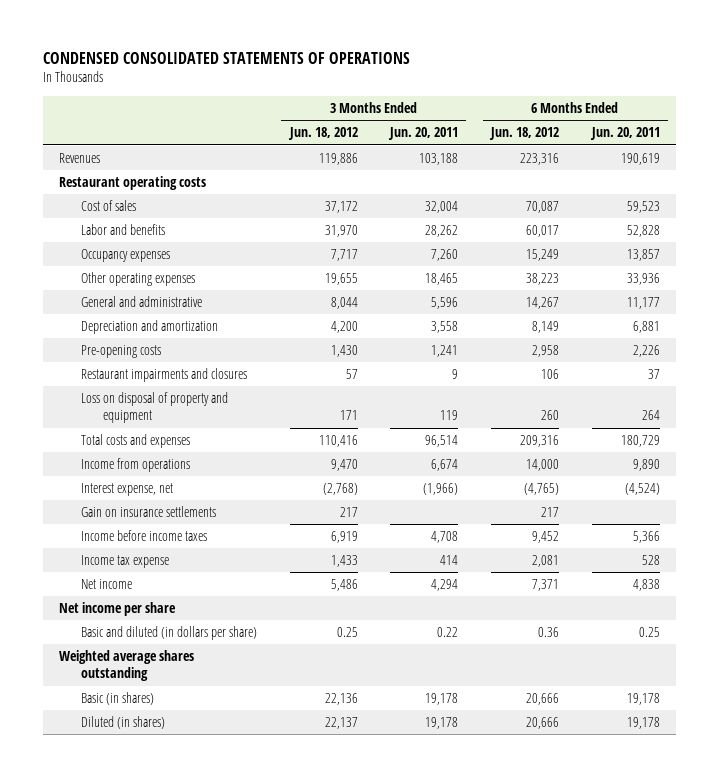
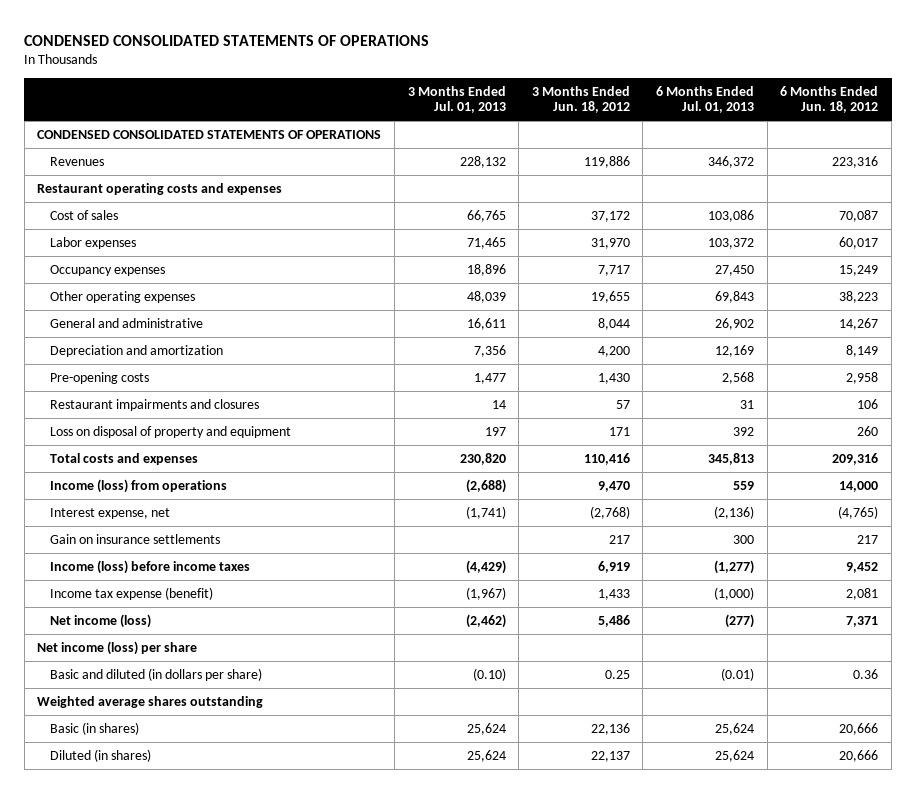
[388,127,459,141] Jun. 20, 2011 -> none
[589,127,660,141] Jun. 20, 2011 -> none
none -> [407,85,506,114] 3 Months Ended Jul. 01, 2013
none -> [656,85,755,114] 6 Months Ended Jul. 01, 2013
none -> [37,129,382,139] CONDENSED CONSOLIDATED STATEMENTS OF OPERATIONS
[59,176,207,191] Restaurant operating costs -> [37,182,283,195] Restaurant operating costs and expenses
[80,224,165,236] Labor and benefits -> [49,236,136,249] Labor expenses
[80,458,190,473] Income from operations -> [49,478,227,493] Income (loss) from operations
[80,530,207,542] Income before income taxes -> [49,559,250,574] Income (loss) before income taxes
[80,555,169,569] Income tax expense -> [49,586,213,600] Income tax expense (benefit)
[80,579,132,590] Net income -> [49,613,151,628] Net income (loss)
[59,602,177,617] Net income per share -> [37,640,198,655] Net income (loss) per share

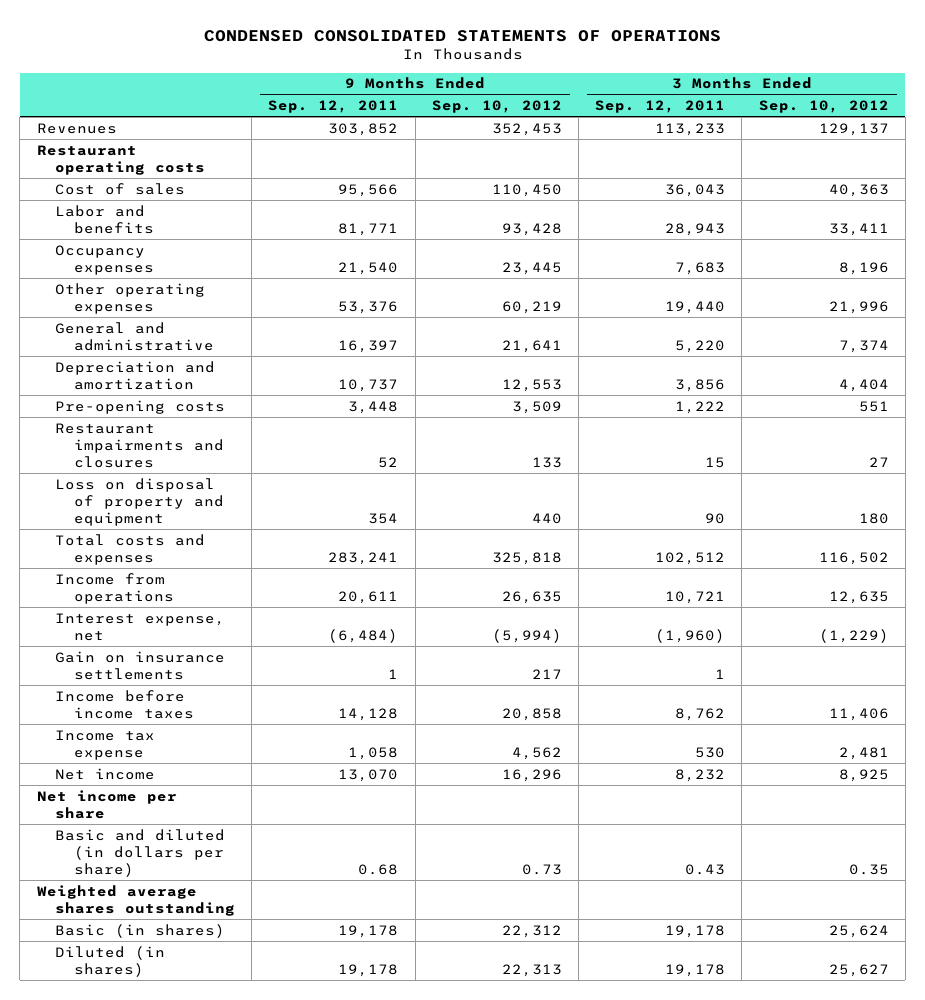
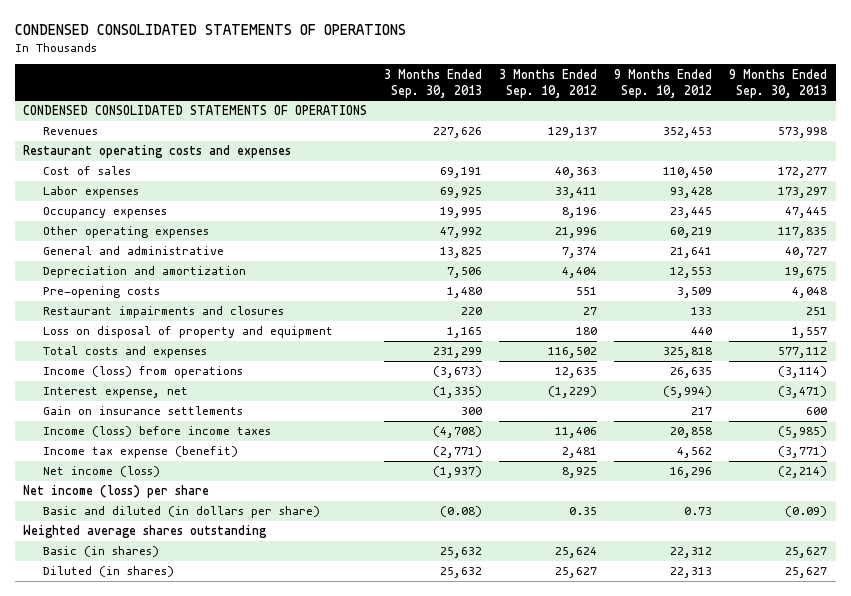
[268,100,399,114] Sep. 12, 2011 -> none
[595,100,726,114] Sep. 12, 2011 -> none
none -> [384,68,483,98] 3 Months Ended Sep. 30, 2013
none -> [729,68,828,98] 9 Months Ended Sep. 30, 2013
none -> [23,105,368,116] CONDENSED CONSOLIDATED STATEMENTS OF OPERATIONS
[36,144,206,175] Restaurant operating costs -> [23,145,292,159] Restaurant operating costs and expenses
[55,204,154,234] Labor and benefits -> [43,186,140,199] Labor expenses
[55,572,174,604] Income from operations -> [43,366,244,379] Income (loss) from operations
[55,689,194,719] Income before income taxes -> [43,426,272,438] Income (loss) before income taxes
[55,729,156,760] Income tax expense -> [43,446,239,459] Income tax expense (benefit)
[55,767,156,780] Net income -> [43,466,161,478] Net income (loss)
[36,789,177,819] Net income per share -> [23,485,210,499] Net income (loss) per share

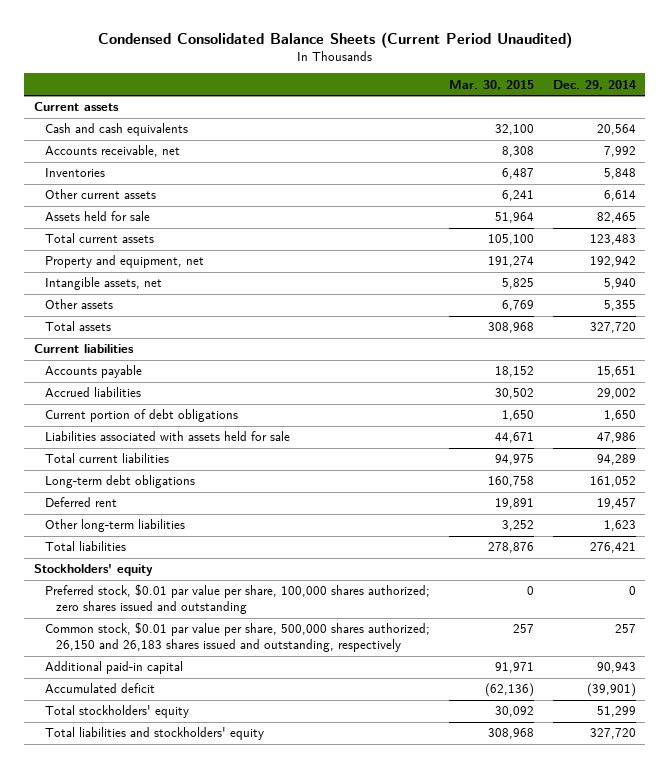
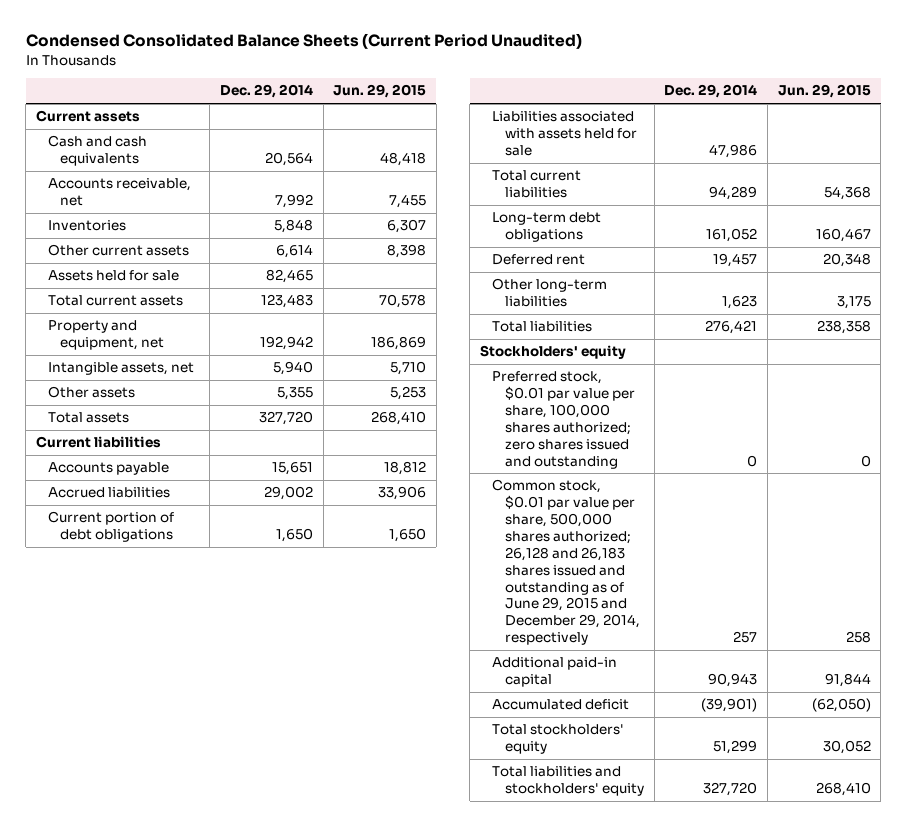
[448,79,534,90] Mar. 30, 2015 -> none
none -> [333,84,427,99] Jun. 29, 2015
[44,622,430,653] Common stock, $0.01 par value per share, 500,000 shares authorized; 26,150 and 26,183 shares issued and outstanding, respectively -> [492,479,640,646] Common stock, $0.01 par value per share, 500,000 shares authorized; 26,128 and 26,183 shares issued and outstanding as of June 29, 2015 and December 29, 2014, respectively

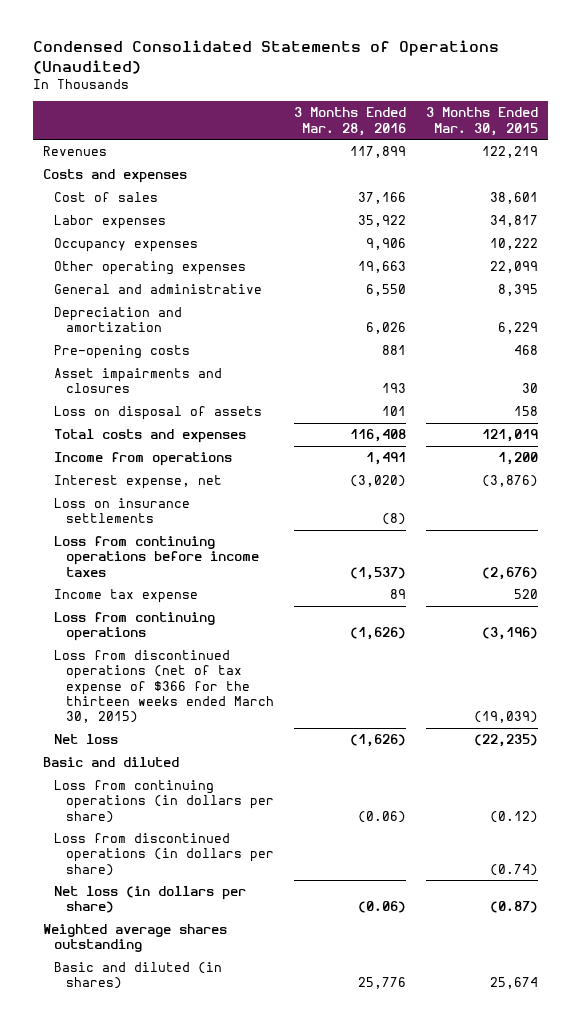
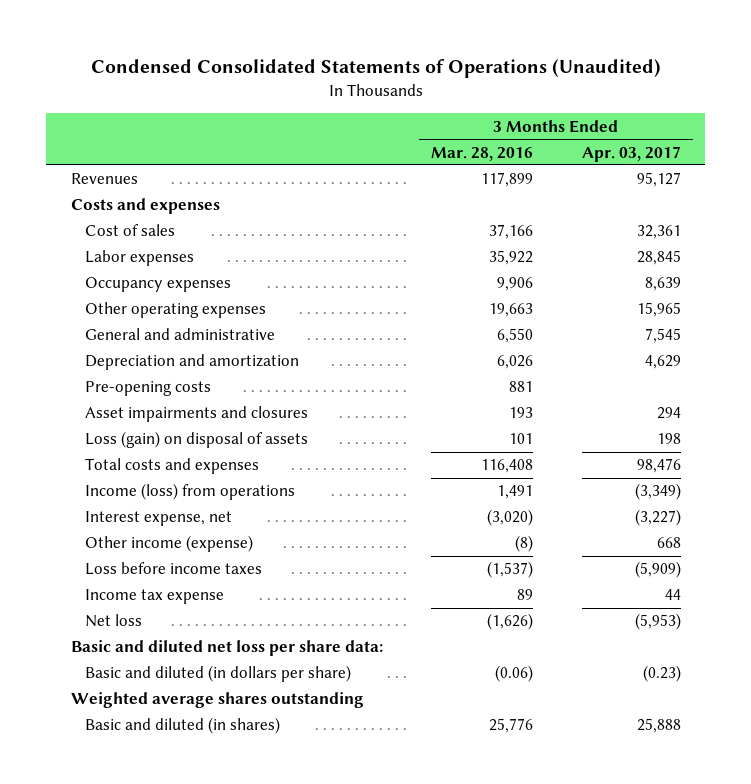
[426,107,539,136] 3 Months Ended Mar. 30, 2015 -> none
none -> [581,145,681,162] Apr. 03, 2017
[54,406,263,421] Loss on disposal of assets -> [85,431,309,449] Loss (gain) on disposal of assets
[54,452,233,467] Income from operations -> [85,483,296,501] Income (loss) from operations
[54,498,191,524] Loss on insurance settlements -> [85,535,254,553] Other income (expense)
[54,536,259,577] Loss from continuing operations before income taxes -> [85,562,263,576] Loss before income taxes
[54,612,216,642] Loss from continuing operations -> none
[54,650,274,724] Loss from discontinued operations (net of tax expense of $366 for the thirteen weeks ended March 30, 2015) -> none
[54,780,274,823] Loss from continuing operations (in dollars per share) -> none
[54,833,274,876] Loss from discontinued operations (in dollars per share) -> none
[42,757,179,768] Basic and diluted -> [70,640,383,657] Basic and diluted net loss per share data:
[54,886,247,914] Net loss (in dollars per share) -> [85,665,352,683] Basic and diluted (in dollars per share)

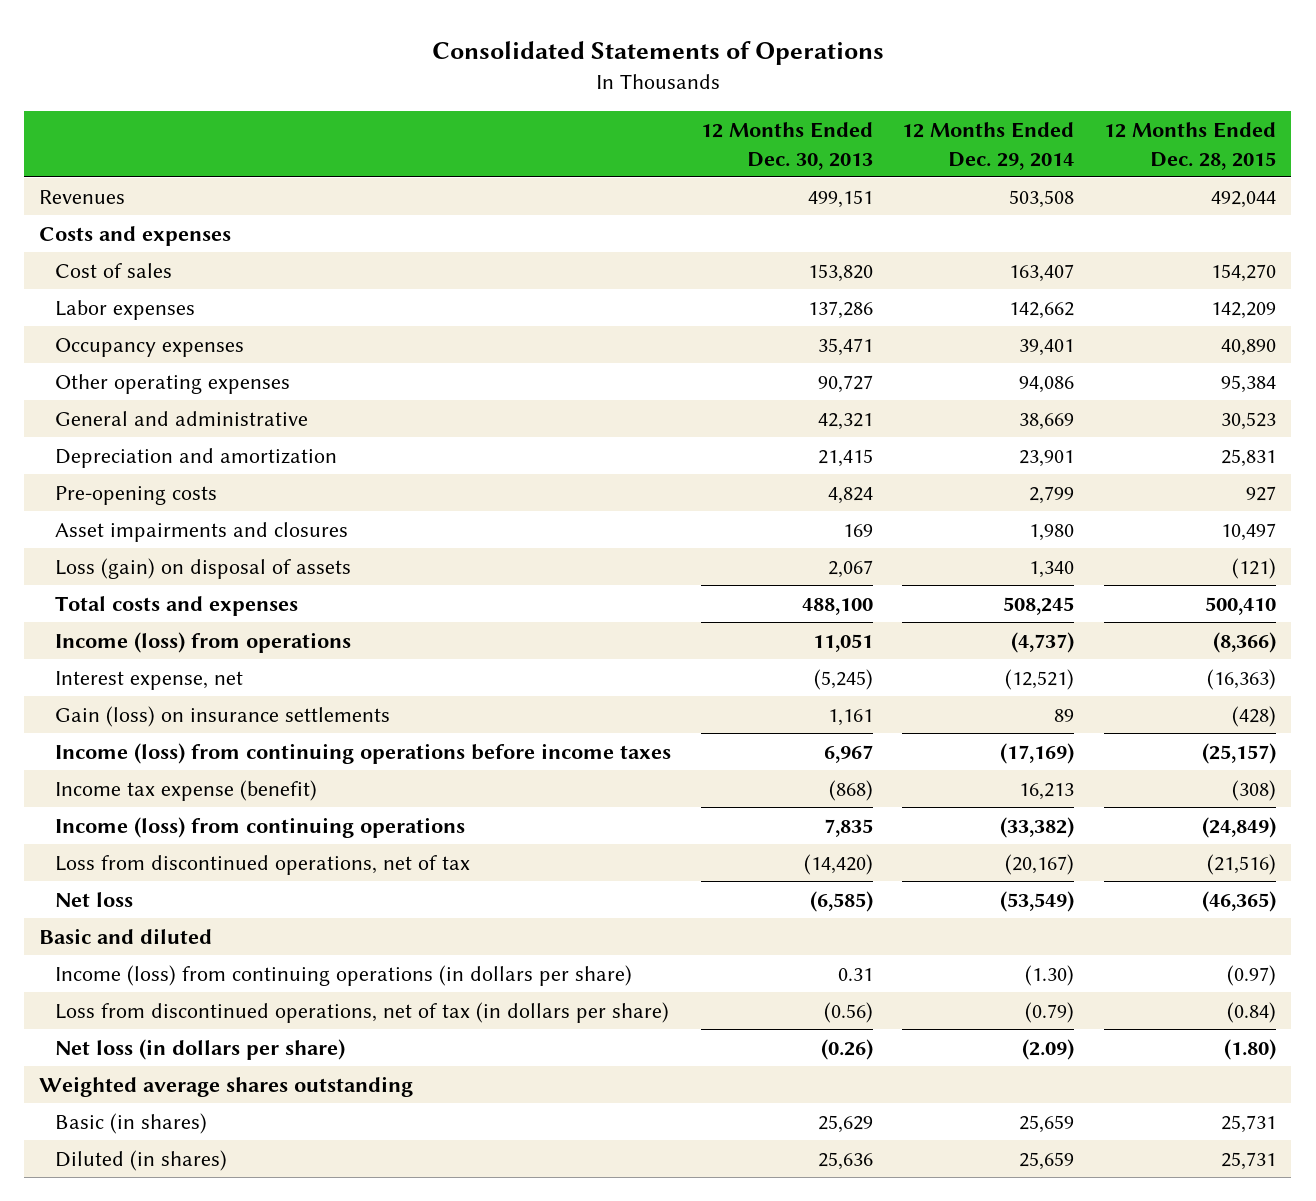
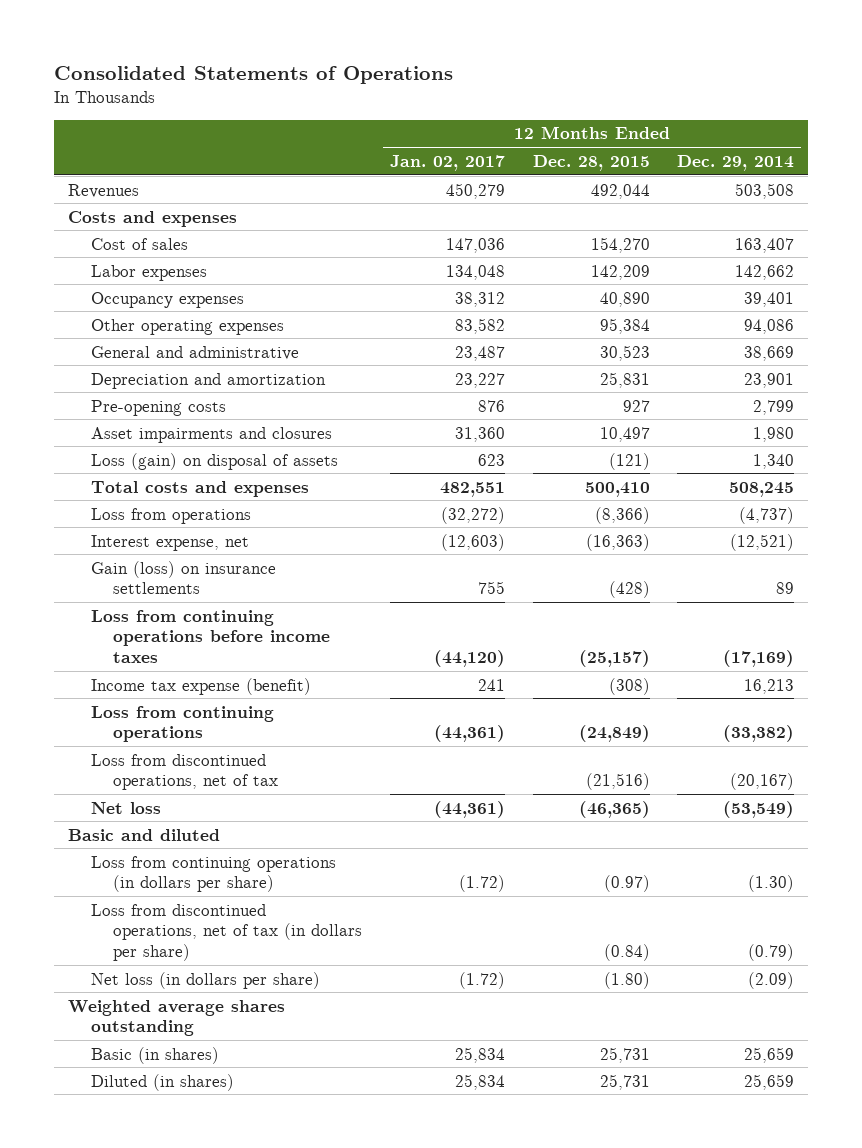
[700,121,873,170] 12 Months Ended Dec. 30, 2013 -> none
none -> [390,154,506,171] Jan. 02, 2017
[54,631,351,653] Income (loss) from operations -> [90,507,251,524] Loss from operations
[54,742,671,764] Income (loss) from continuing operations before income taxes -> [90,609,331,663] Loss from continuing operations before income taxes
[54,816,465,838] Income (loss) from continuing operations -> [90,705,274,743] Loss from continuing operations
[54,964,632,986] Income (loss) from continuing operations (in dollars per share) -> [90,855,336,893] Loss from continuing operations (in dollars per share)

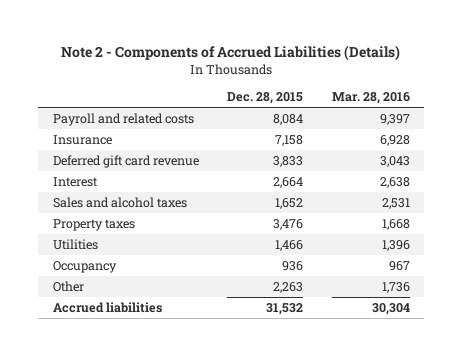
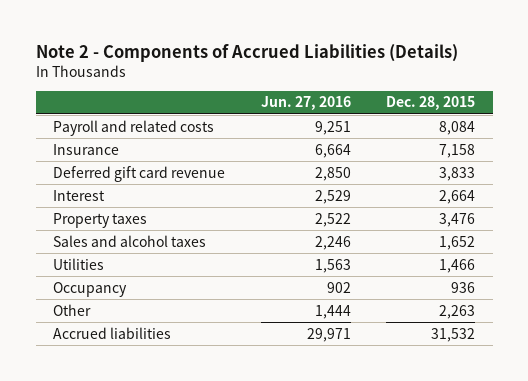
[331,92,410,105] Mar. 28, 2016 -> none
none -> [260,96,351,111] Jun. 27, 2016
[52,196,187,208] Sales and alcohol taxes -> [53,234,207,247] Sales and alcohol taxes

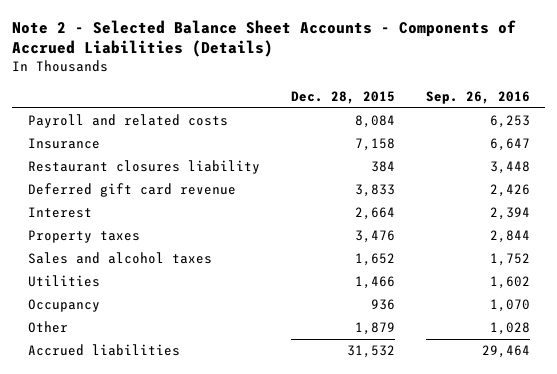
[35,43,458,62] Note 2 - Components of Accrued Liabilities (Details) -> [11,19,516,58] Note 2 - Selected Balance Sheet Accounts - Components of Accrued Liabilities (Details)
[260,96,351,111] Jun. 27, 2016 -> none
none -> [425,90,530,104] Sep. 26, 2016
none -> [27,160,260,175] Restaurant closures liability
[438,304,475,319] 2,263 -> [354,322,395,336] 1,879

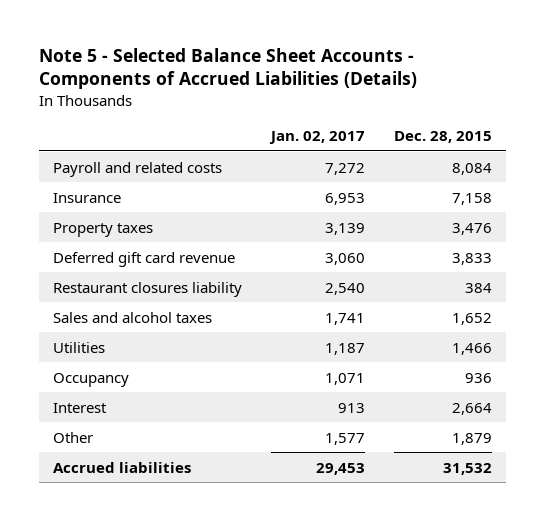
[11,19,516,58] Note 2 - Selected Balance Sheet Accounts - Components of Accrued Liabilities (Details) -> [38,48,417,90] Note 5 - Selected Balance Sheet Accounts - Components of Accrued Liabilities (Details)
[425,90,530,104] Sep. 26, 2016 -> none
none -> [268,131,365,145] Jan. 02, 2017
[27,183,236,198] Deferred gift card revenue -> [53,251,236,267] Deferred gift card revenue
[27,160,260,175] Restaurant closures liability -> [53,281,243,297] Restaurant closures liability
[27,207,92,219] Interest -> [53,402,108,413] Interest

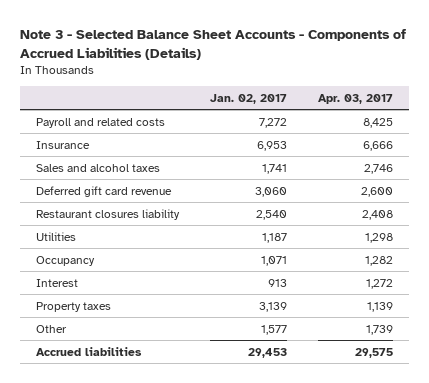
[38,48,417,90] Note 5 - Selected Balance Sheet Accounts - Components of Accrued Liabilities (Details) -> [19,28,406,60] Note 3 - Selected Balance Sheet Accounts - Components of Accrued Liabilities (Details)
[393,131,492,144] Dec. 28, 2015 -> none
none -> [318,93,394,104] Apr. 03, 2017
[53,311,213,323] Sales and alcohol taxes -> [35,163,160,172] Sales and alcohol taxes
[53,222,154,237] Property taxes -> [35,301,111,312] Property taxes

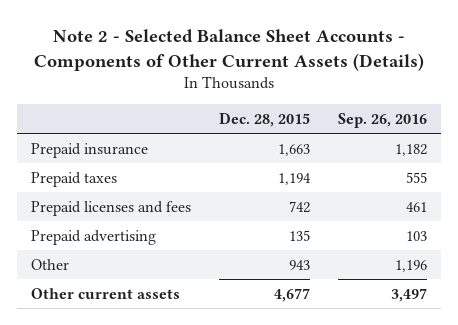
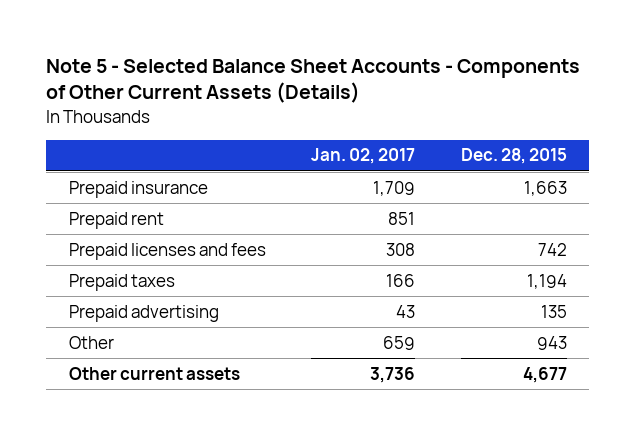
[34,28,425,71] Note 2 - Selected Balance Sheet Accounts - Components of Other Current Assets (Details) -> [46,58,581,104] Note 5 - Selected Balance Sheet Accounts - Components of Other Current Assets (Details)
[338,113,428,129] Sep. 26, 2016 -> none
none -> [311,148,416,165] Jan. 02, 2017
none -> [68,211,164,229] Prepaid rent
[30,171,117,187] Prepaid taxes -> [68,273,175,291] Prepaid taxes

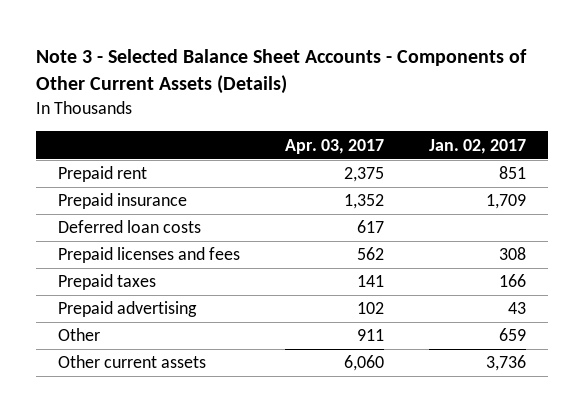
[46,58,581,104] Note 5 - Selected Balance Sheet Accounts - Components of Other Current Assets (Details) -> [36,49,528,95] Note 3 - Selected Balance Sheet Accounts - Components of Other Current Assets (Details)
[460,148,567,165] Dec. 28, 2015 -> none
none -> [285,138,385,154] Apr. 03, 2017
[68,180,208,198] Prepaid insurance -> [58,193,188,210] Prepaid insurance
none -> [58,220,202,234] Deferred loan costs

